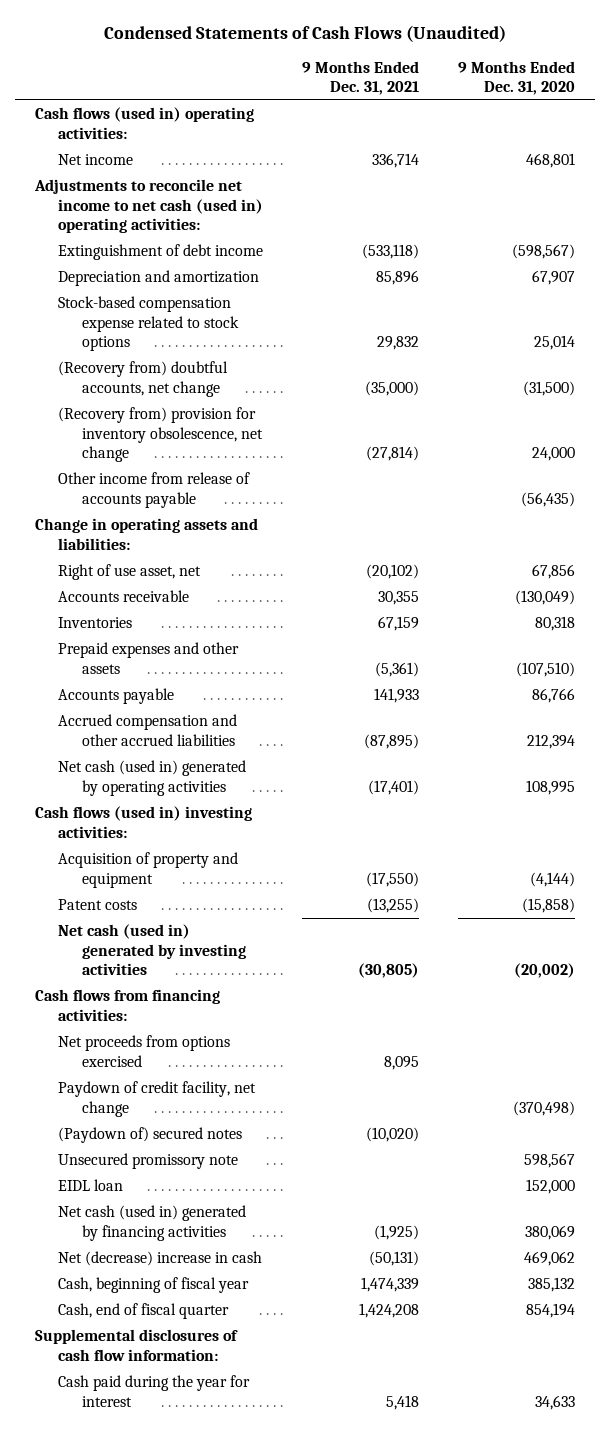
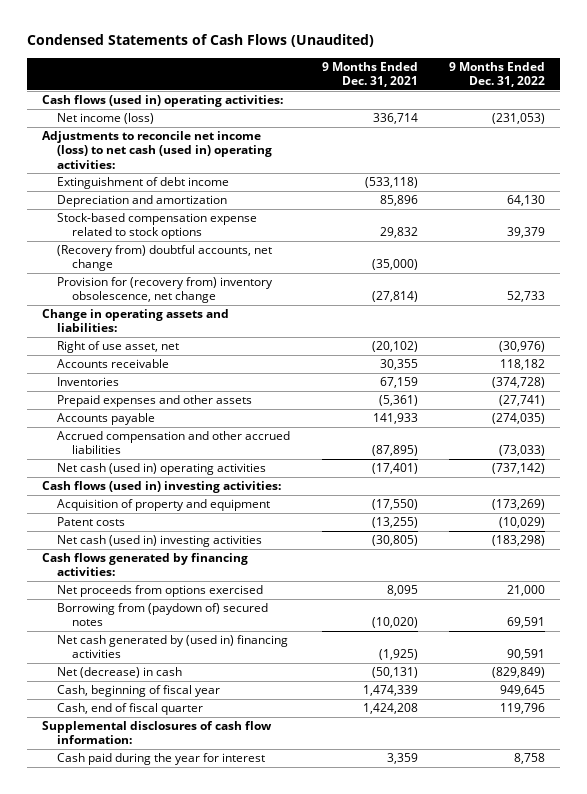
[458,60,576,96] 9 Months Ended Dec. 31, 2020 -> none
none -> [448,61,545,88] 9 Months Ended Dec. 31, 2022
[58,154,134,166] Net income -> [57,113,155,125] Net income (loss)
[33,179,264,234] Adjustments to reconcile net income to net cash (used in) operating activities: -> [42,131,273,169] Adjustments to reconcile net income (loss) to net cash (used in) operating activities:
[58,472,251,508] Other income from release of accounts payable -> none
[58,407,264,463] (Recovery from) provision for inventory obsolescence, net change -> [57,277,274,304] Provision for (recovery from) inventory obsolescence, net change
[58,760,247,796] Net cash (used in) generated by operating activities -> [57,463,267,476] Net cash (used in) operating activities
[58,924,247,976] Net cash (used in) generated by investing activities -> [57,535,263,548] Net cash (used in) investing activities
[34,989,220,1021] Cash flows from financing activities: -> [42,553,249,577] Cash flows generated by financing activities:
[58,1081,257,1117] Paydown of credit facility, net change -> none
[58,1153,239,1170] Unsecured promissory note -> none
[58,1179,124,1192] EIDL loan -> none
[58,1127,243,1144] (Paydown of) secured notes -> [57,603,269,627] Borrowing from (paydown of) secured notes
[58,1205,247,1241] Net cash (used in) generated by financing activities -> [57,635,289,659] Net cash generated by (used in) financing activities
[58,1251,263,1267] Net (decrease) increase in cash -> [57,667,183,679] Net (decrease) in cash
[386,1394,420,1410] 5,418 -> [386,753,418,765] 3,359

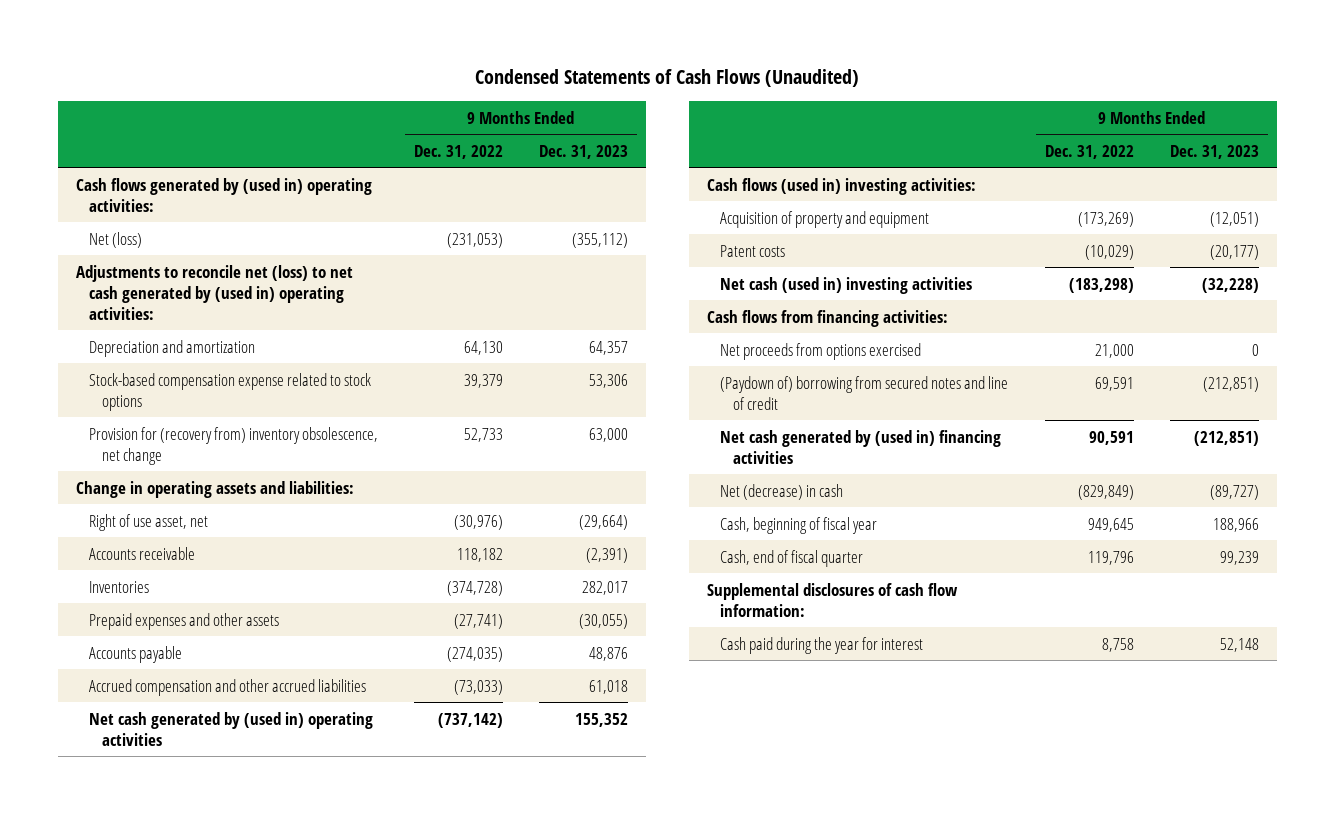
[321,61,418,88] 9 Months Ended Dec. 31, 2021 -> none
none -> [538,144,628,159] Dec. 31, 2023
[57,177,230,190] Extinguishment of debt income -> none
[42,95,284,108] Cash flows (used in) operating activities: -> [75,177,372,212] Cash flows generated by (used in) operating activities:
[57,113,155,125] Net income (loss) -> [88,231,142,248] Net (loss)
[42,131,273,169] Adjustments to reconcile net income (loss) to net cash (used in) operating activities: -> [75,264,353,320] Adjustments to reconcile net (loss) to net cash generated by (used in) operating activities:
[57,245,273,272] (Recovery from) doubtful accounts, net change -> none
[57,463,267,476] Net cash (used in) operating activities -> [88,711,373,746] Net cash generated by (used in) operating activities
[42,553,249,577] Cash flows generated by financing activities: -> [706,309,948,327] Cash flows from financing activities:
[57,603,269,627] Borrowing from (paydown of) secured notes -> [719,375,1008,410] (Paydown of) borrowing from secured notes and line of credit

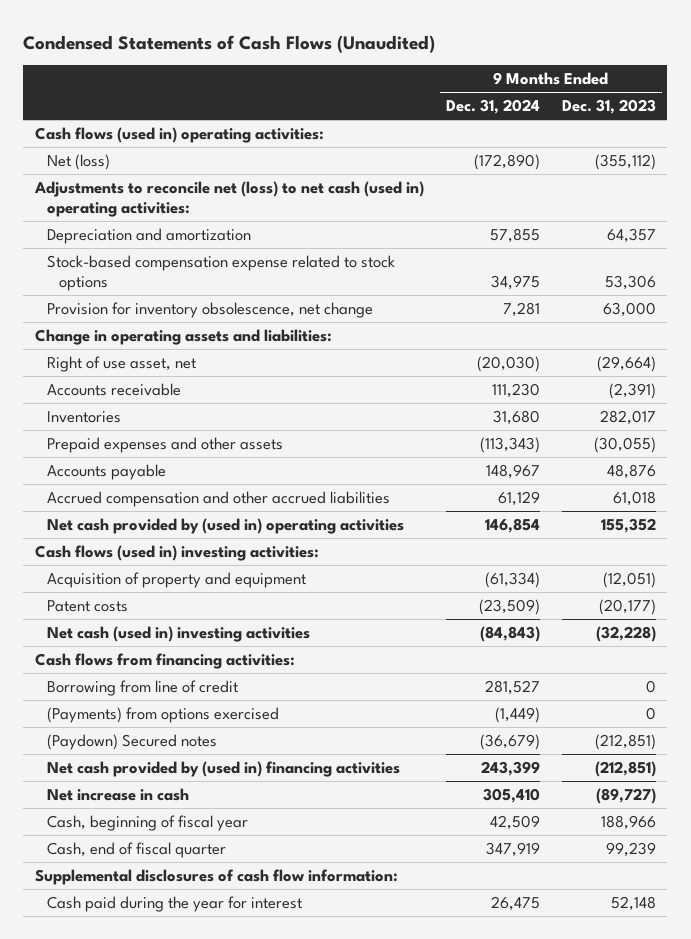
[413,144,503,159] Dec. 31, 2022 -> none
none -> [445,99,540,115] Dec. 31, 2024
[75,177,372,212] Cash flows generated by (used in) operating activities: -> [34,126,324,143] Cash flows (used in) operating activities:
[75,264,353,320] Adjustments to reconcile net (loss) to net cash generated by (used in) operating activities: -> [33,180,424,218] Adjustments to reconcile net (loss) to net cash (used in) operating activities:
[88,426,378,465] Provision for (recovery from) inventory obsolescence, net change -> [46,301,373,318] Provision for inventory obsolescence, net change
[88,711,373,746] Net cash generated by (used in) operating activities -> [46,517,404,534] Net cash provided by (used in) operating activities
none -> [46,679,238,696] Borrowing from line of credit
[719,342,921,360] Net proceeds from options exercised -> [46,706,279,723] (Payments) from options exercised
[719,375,1008,410] (Paydown of) borrowing from secured notes and line of credit -> [46,733,217,750] (Paydown) Secured notes
[719,429,1001,464] Net cash generated by (used in) financing activities -> [46,760,400,777] Net cash provided by (used in) financing activities
[719,483,843,500] Net (decrease) in cash -> [46,787,189,801] Net increase in cash

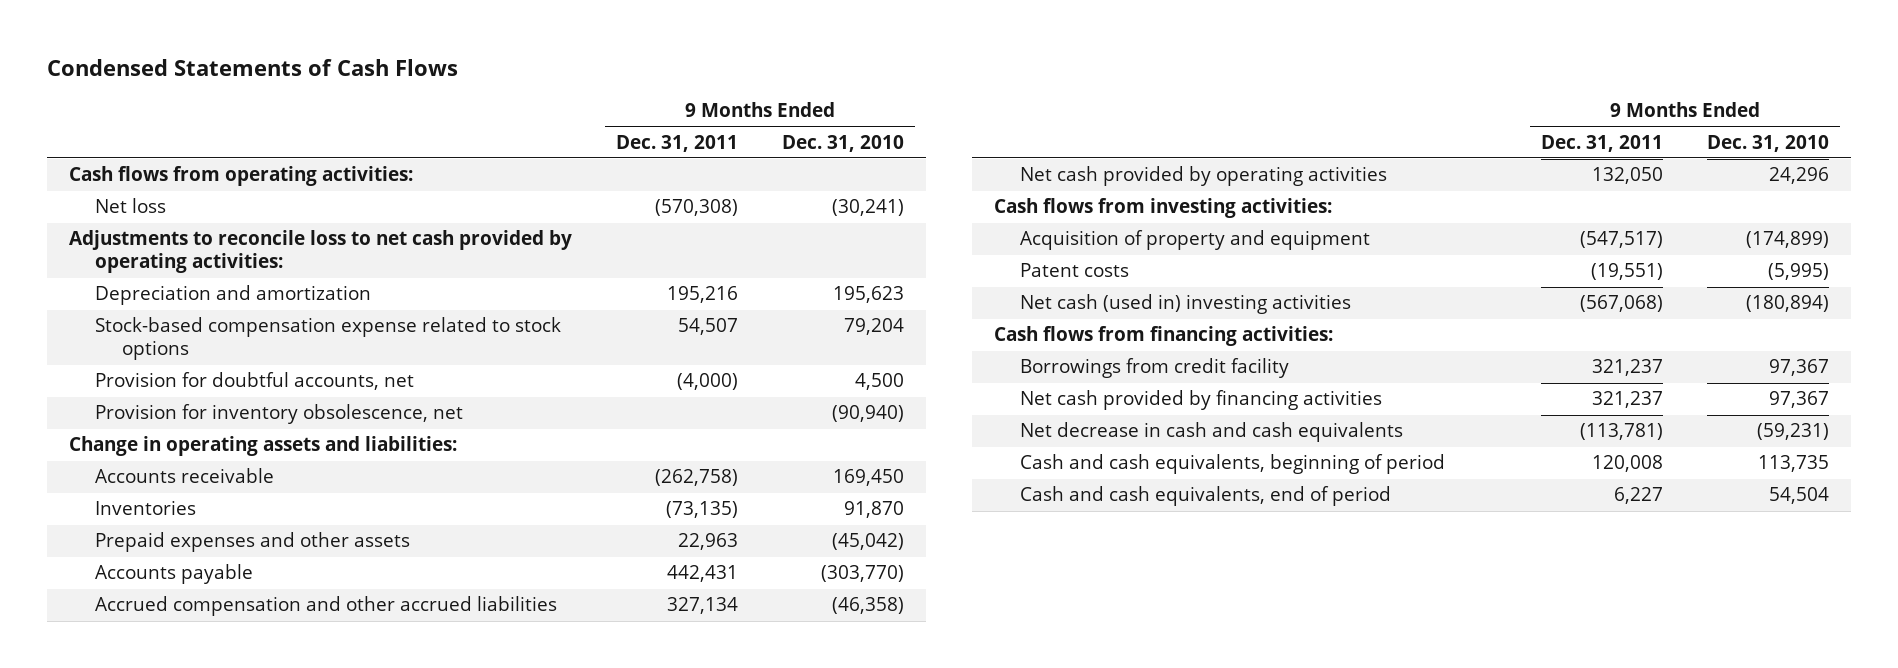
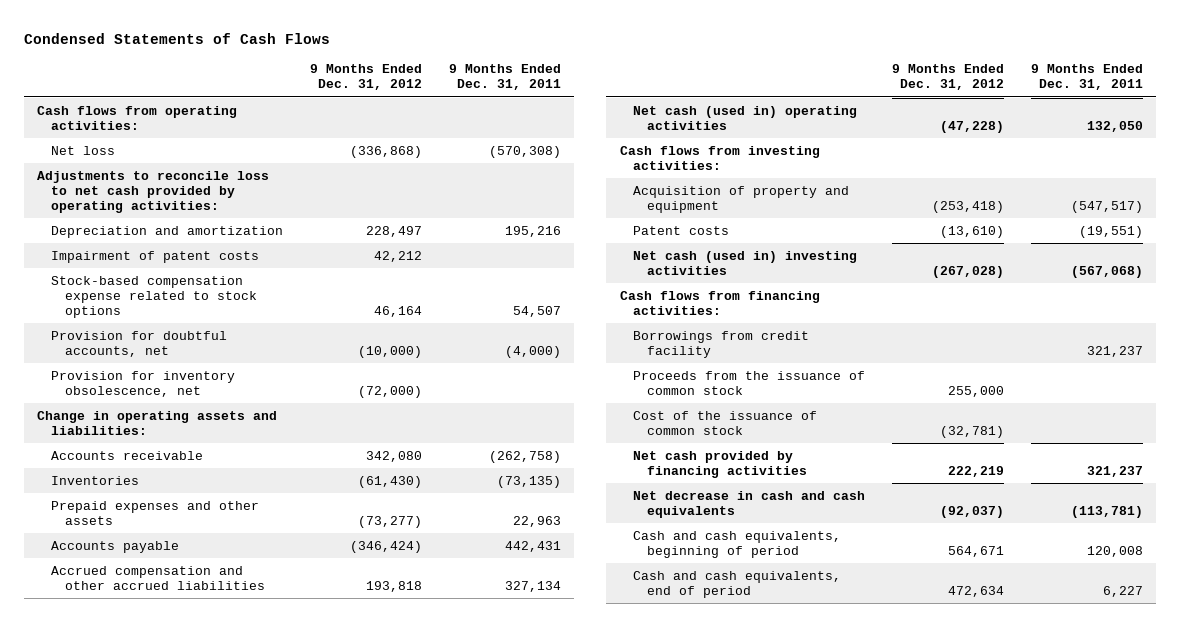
[781,134,904,152] Dec. 31, 2010 -> none
none -> [309,64,422,91] 9 Months Ended Dec. 31, 2012
none -> [51,250,260,263] Impairment of patent costs
[1020,166,1388,187] Net cash provided by operating activities -> [633,105,858,130] Net cash (used in) operating activities
none -> [633,370,866,395] Proceeds from the issuance of common stock
none -> [633,410,818,435] Cost of the issuance of common stock

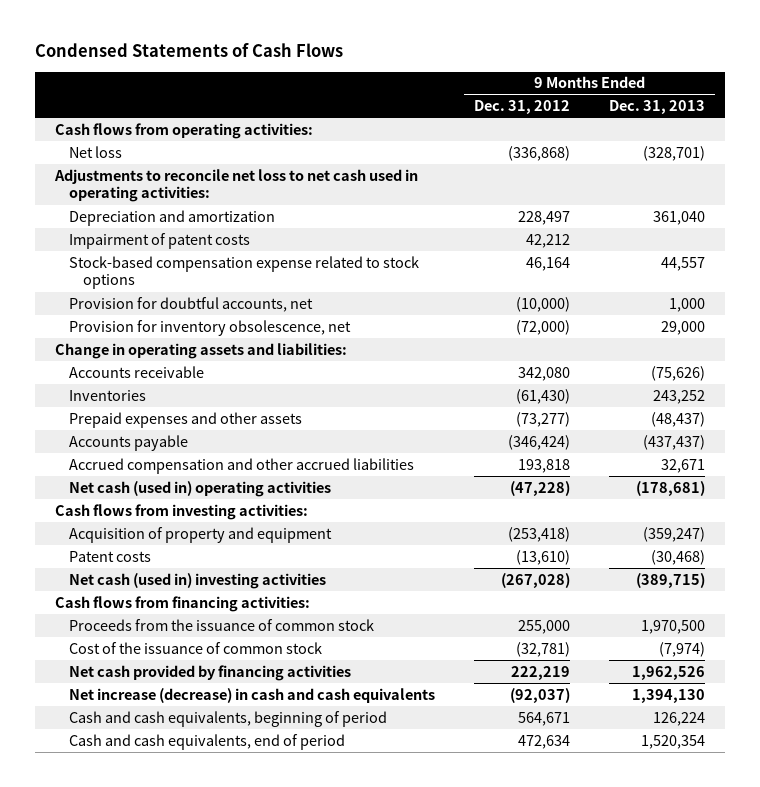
[448,64,561,91] 9 Months Ended Dec. 31, 2011 -> none
none -> [609,100,706,115] Dec. 31, 2013
[37,170,270,213] Adjustments to reconcile loss to net cash provided by operating activities: -> [53,168,418,203] Adjustments to reconcile net loss to net cash used in operating activities:
[633,330,810,358] Borrowings from credit facility -> none
[633,490,866,518] Net decrease in cash and cash equivalents -> [68,687,435,703] Net increase (decrease) in cash and cash equivalents

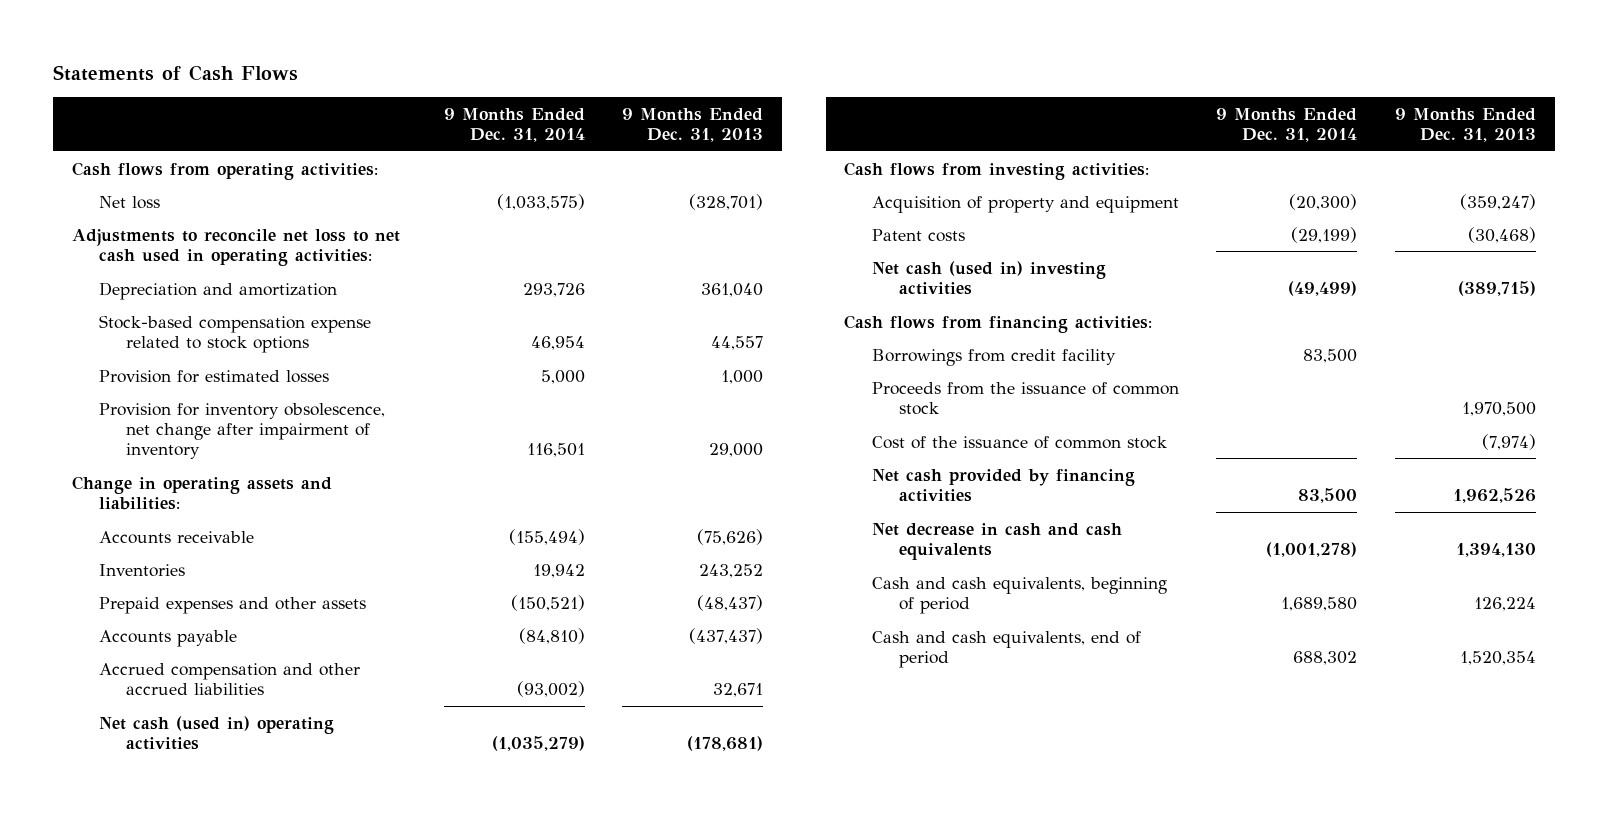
[35,43,344,58] Condensed Statements of Cash Flows -> [52,64,298,81] Statements of Cash Flows
[474,100,571,115] Dec. 31, 2012 -> none
none -> [443,107,585,143] 9 Months Ended Dec. 31, 2014
[68,232,250,249] Impairment of patent costs -> none
[68,296,313,312] Provision for doubtful accounts, net -> [98,369,329,383] Provision for estimated losses
[68,319,351,336] Provision for inventory obsolescence, net -> [98,402,385,460] Provision for inventory obsolescence, net change after impairment of inventory
none -> [871,348,1116,366] Borrowings from credit facility
[68,687,435,703] Net increase (decrease) in cash and cash equivalents -> [871,522,1122,560] Net decrease in cash and cash equivalents

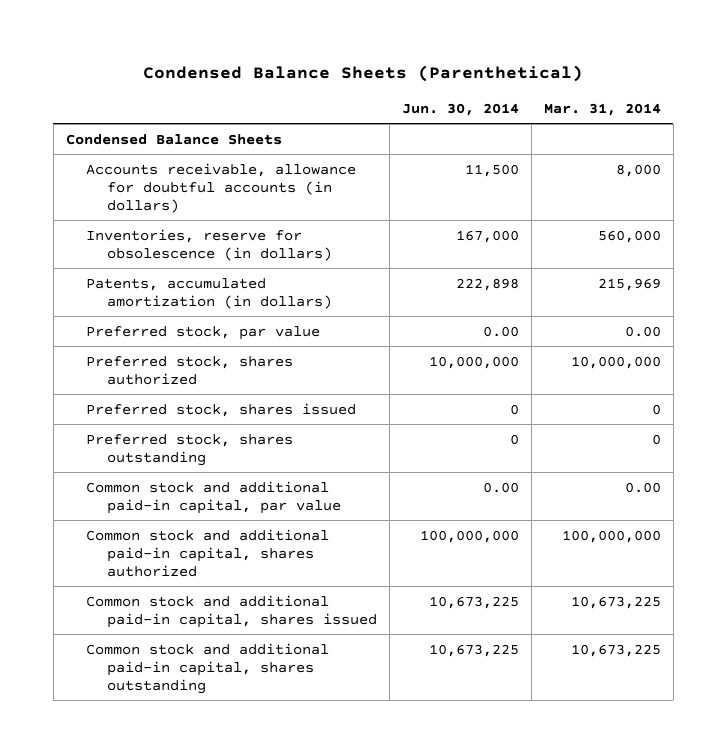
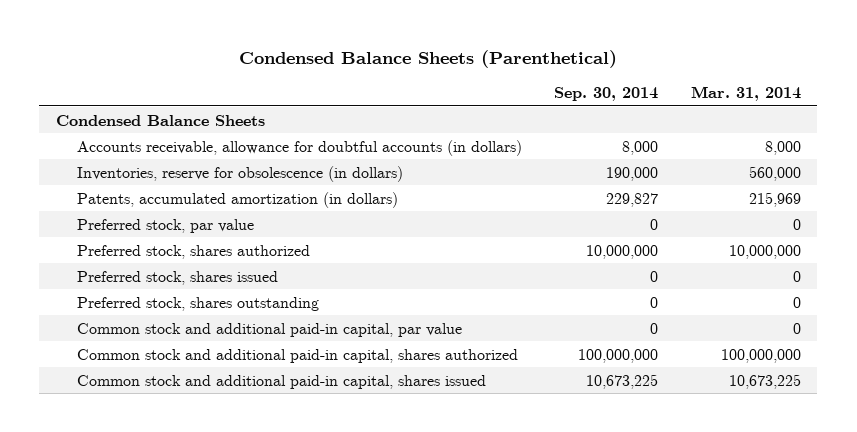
[402,103,520,117] Jun. 30, 2014 -> none
none -> [554,87,659,102] Sep. 30, 2014
[625,325,662,337] 0.00 -> [792,218,801,230] 0
[625,481,662,493] 0.00 -> [792,322,801,334] 0
[86,642,330,694] Common stock and additional paid-in capital, shares outstanding -> none

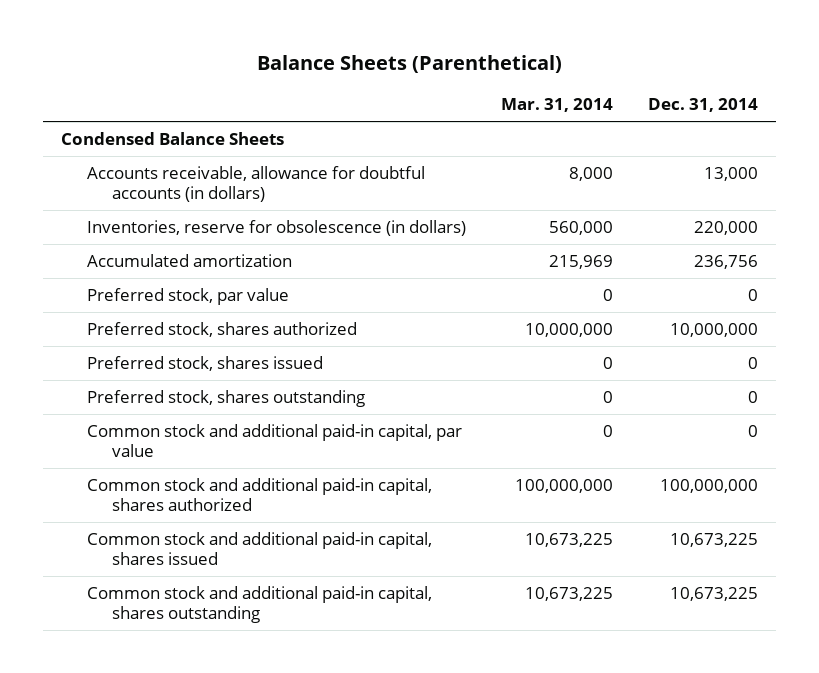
[239,49,618,68] Condensed Balance Sheets (Parenthetical) -> [256,55,562,74] Balance Sheets (Parenthetical)
[554,87,659,102] Sep. 30, 2014 -> none
none -> [648,98,759,113] Dec. 31, 2014
[76,191,398,208] Patents, accumulated amortization (in dollars) -> [86,254,292,268] Accumulated amortization
none -> [86,586,432,624] Common stock and additional paid-in capital, shares outstanding

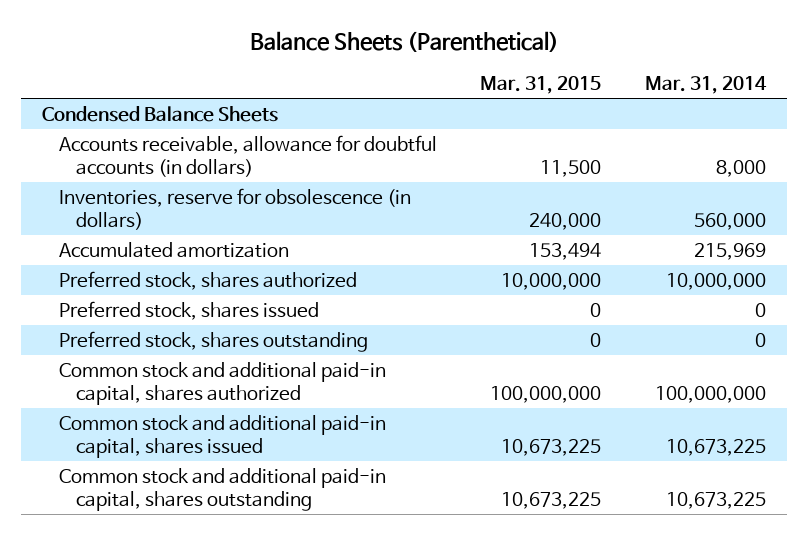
[648,98,759,113] Dec. 31, 2014 -> none
none -> [480,75,602,94] Mar. 31, 2015
[86,288,289,306] Preferred stock, par value -> none
[86,424,462,458] Common stock and additional paid-in capital, par value -> none

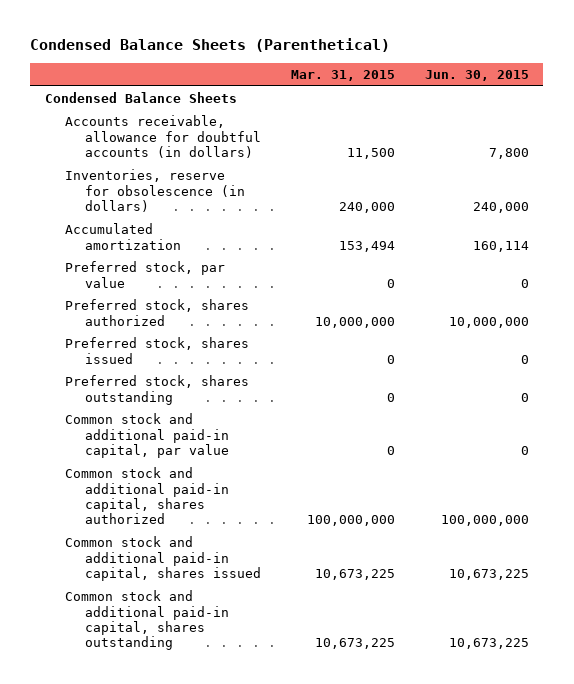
[249,31,559,53] Balance Sheets (Parenthetical) -> [30,38,391,53] Condensed Balance Sheets (Parenthetical)
[644,75,767,94] Mar. 31, 2014 -> none
none -> [424,69,529,81] Jun. 30, 2015
none -> [65,261,226,288] Preferred stock, par value
none -> [65,413,230,458] Common stock and additional paid-in capital, par value

